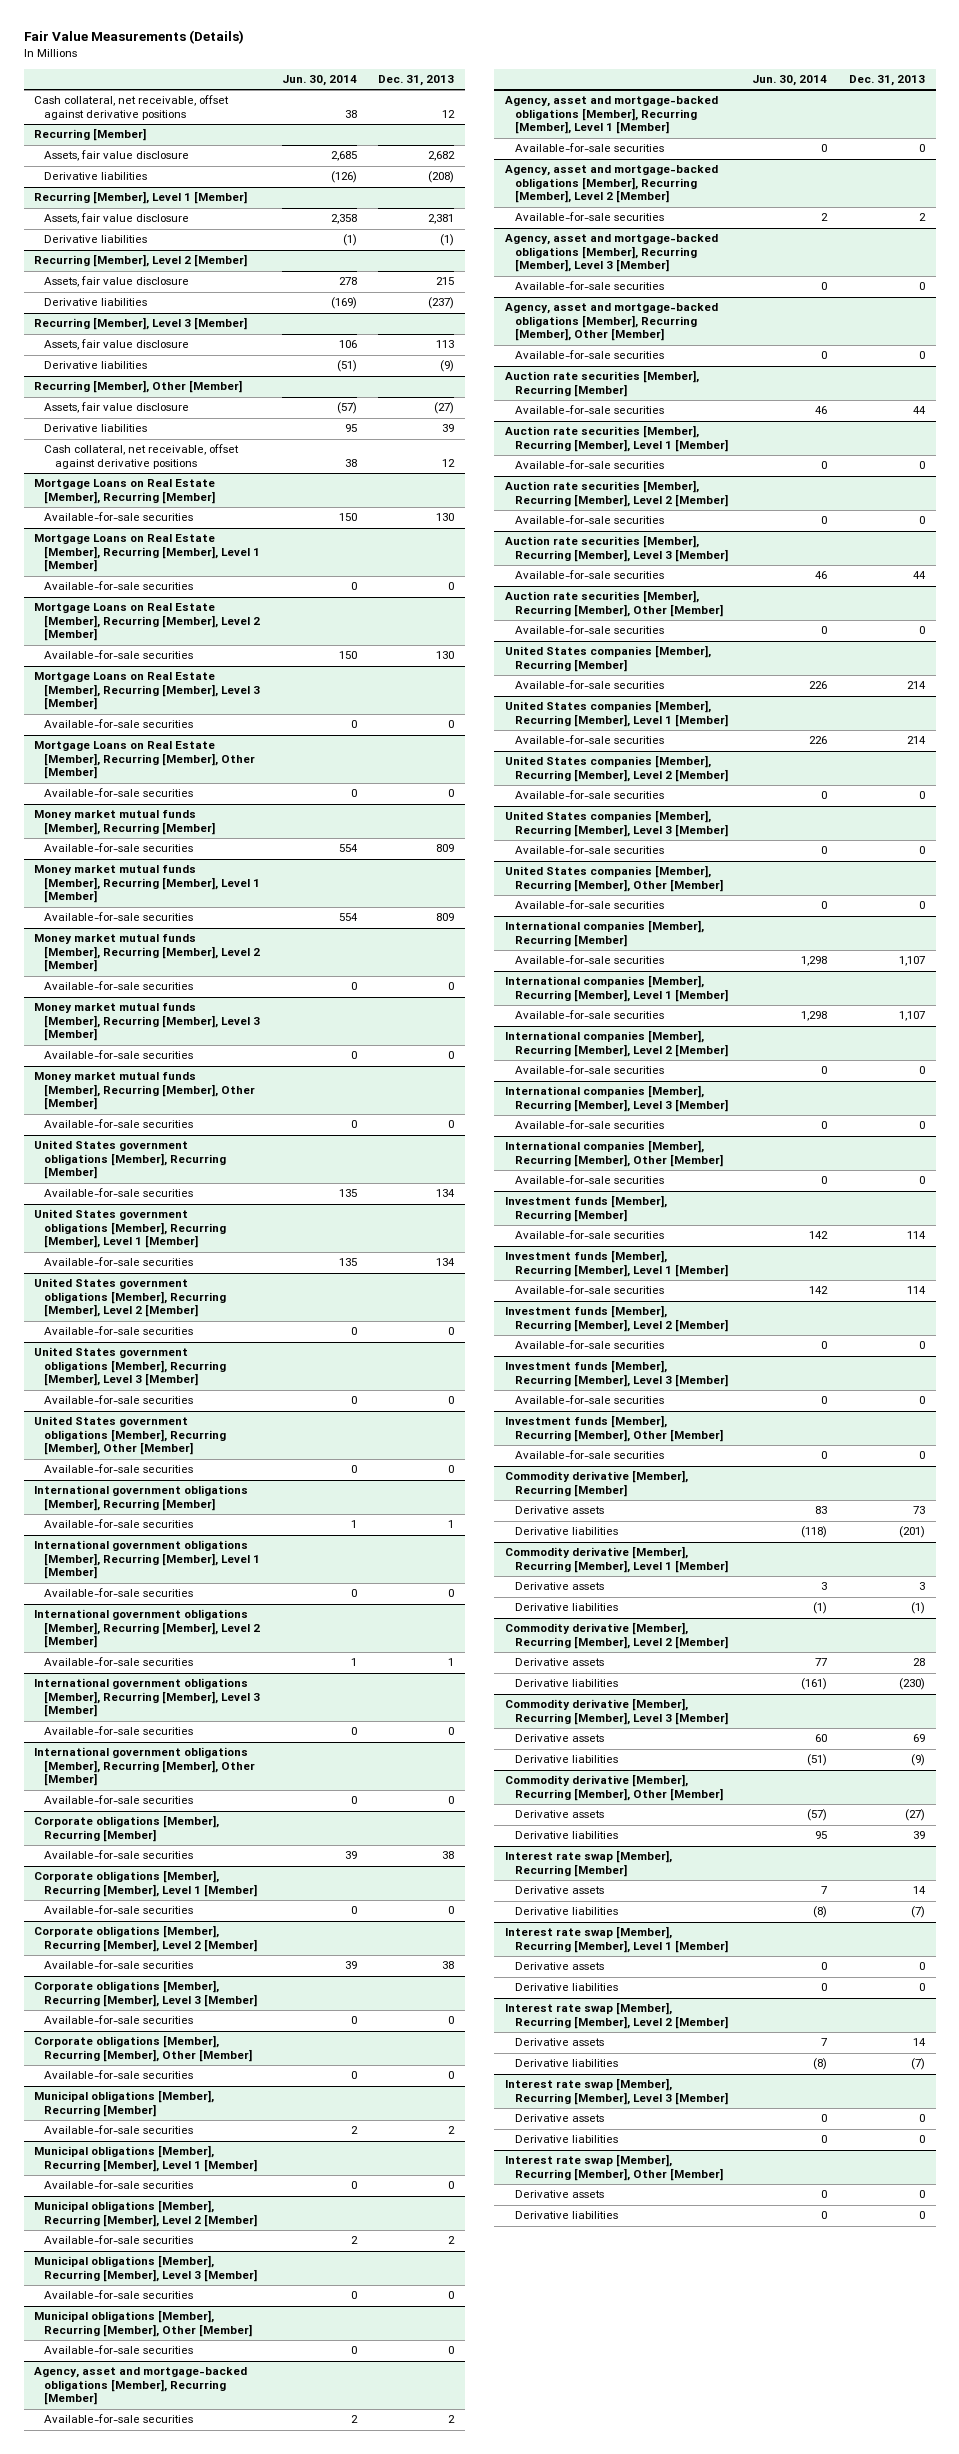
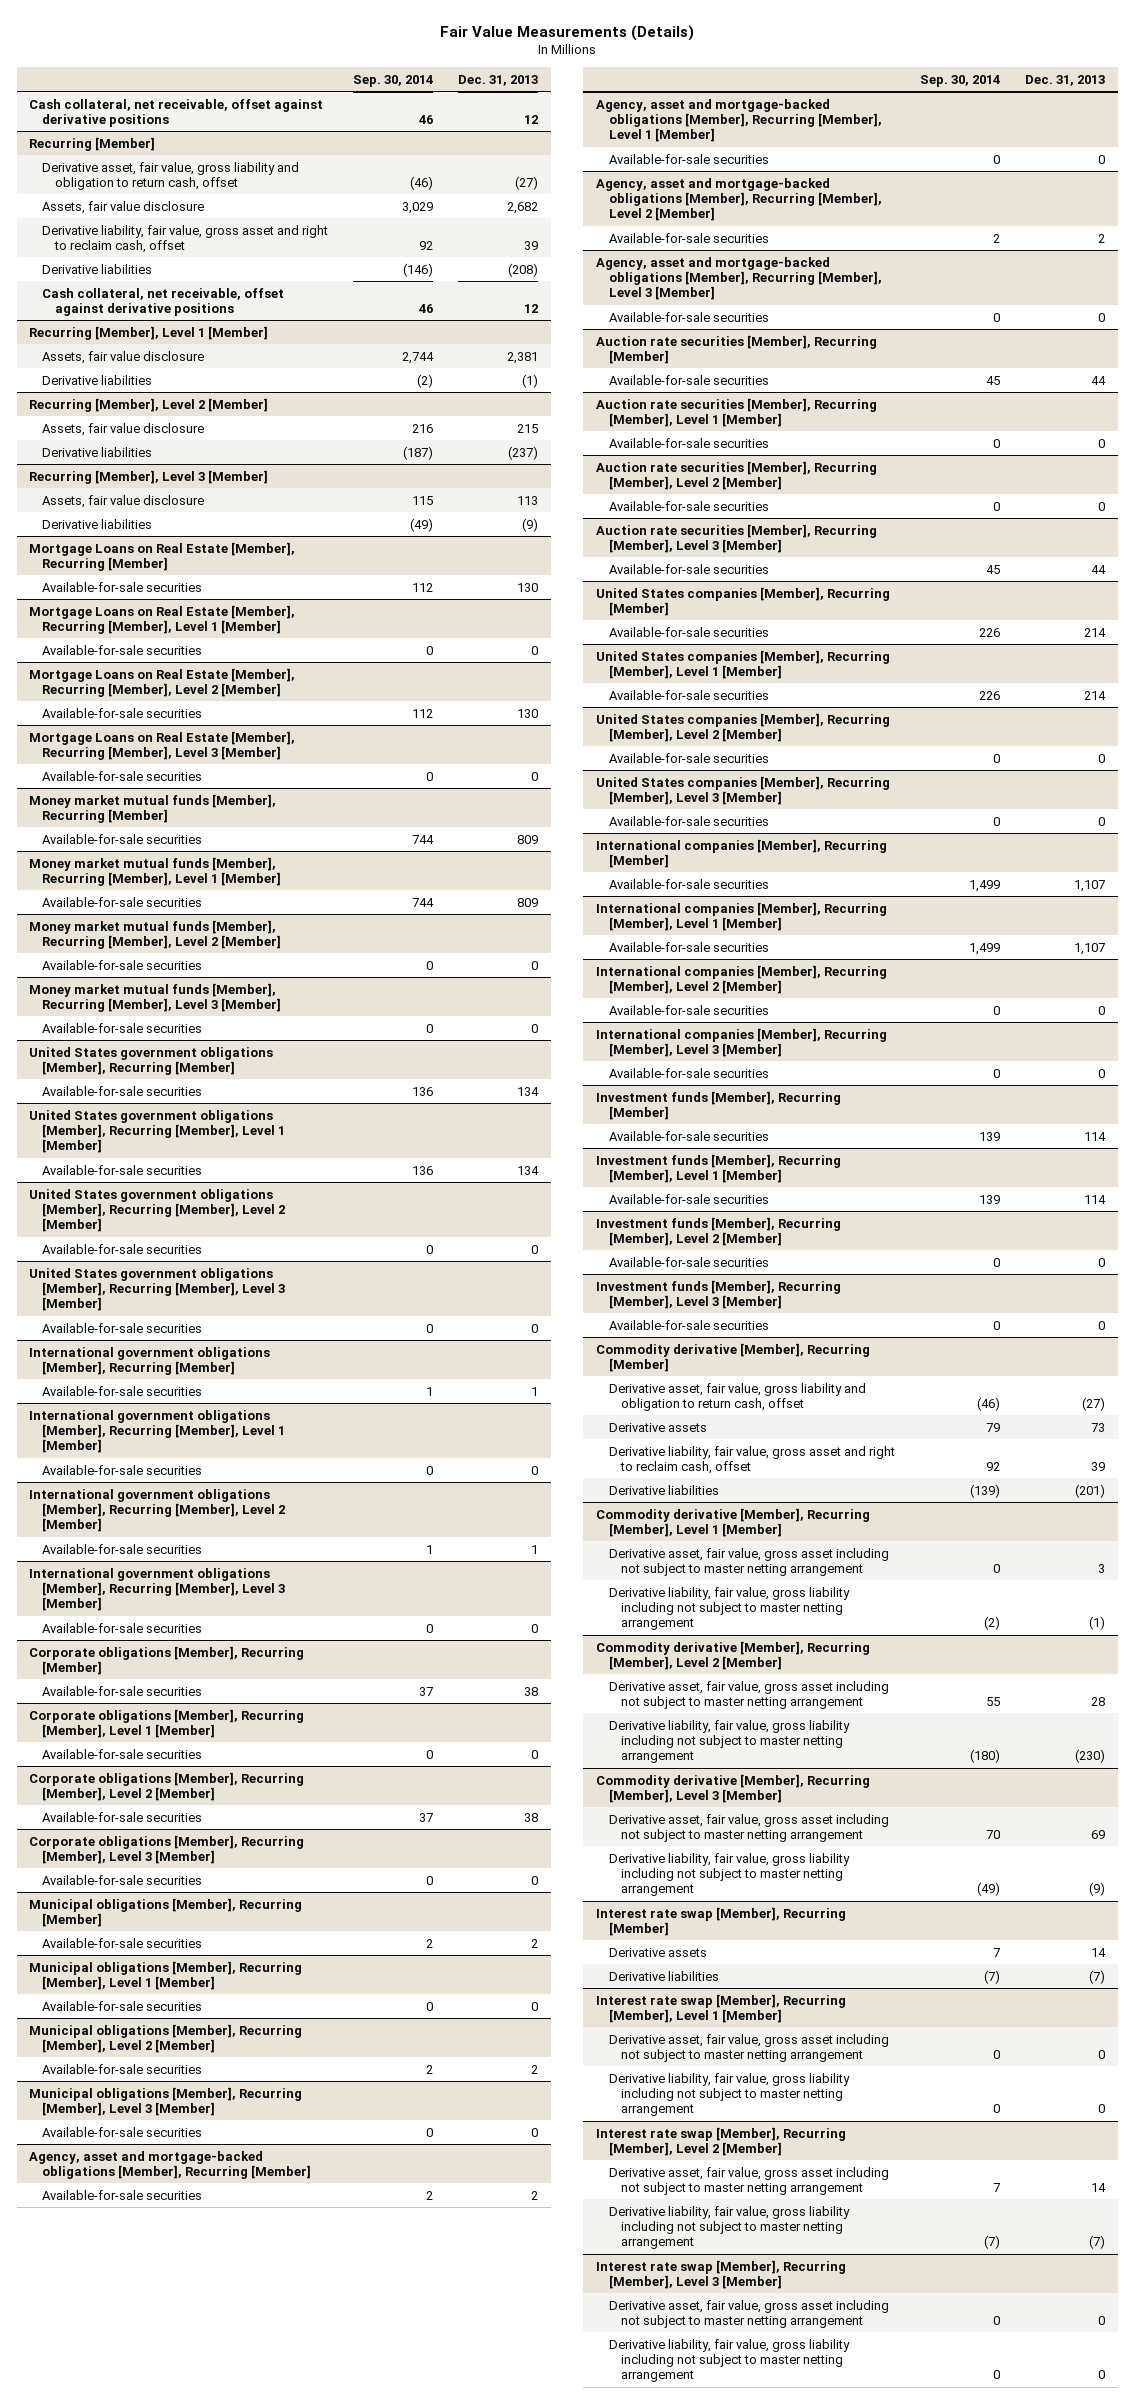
[281,75,357,87] Jun. 30, 2014 -> none
none -> [353,74,434,87] Sep. 30, 2014
none -> [42,161,300,191] Derivative asset, fair value, gross liability and obligation to return cash, offset
none -> [42,224,329,254] Derivative liability, fair value, gross asset and right to reclaim cash, offset
none -> [42,287,285,317] Cash collateral, net receivable, offset against derivative positions
[34,380,243,394] Recurring [Member], Other [Member] -> none
[44,402,190,414] Assets, fair value disclosure -> none
[44,424,148,433] Derivative liabilities -> none
[44,444,240,469] Cash collateral, net receivable, offset against derivative positions -> none
[34,741,256,780] Mortgage Loans on Real Estate [Member], Recurring [Member], Other [Member] -> none
[44,788,194,798] Available-for-sale securities -> none
[34,1072,256,1111] Money market mutual funds [Member], Recurring [Member], Other [Member] -> none
[44,1119,194,1129] Available-for-sale securities -> none
[34,1416,227,1456] United States government obligations [Member], Recurring [Member], Other [Member] -> none
[44,1464,194,1474] Available-for-sale securities -> none
[34,1747,256,1787] International government obligations [Member], Recurring [Member], Other [Member] -> none
[44,1795,194,1805] Available-for-sale securities -> none
[34,2035,253,2062] Corporate obligations [Member], Recurring [Member], Other [Member] -> none
[44,2070,194,2080] Available-for-sale securities -> none
[34,2310,253,2337] Municipal obligations [Member], Recurring [Member], Other [Member] -> none
[44,2345,194,2355] Available-for-sale securities -> none
[504,303,718,342] Agency, asset and mortgage-backed obligations [Member], Recurring [Member], Other [Member] -> none
[514,350,664,360] Available-for-sale securities -> none
[504,590,723,617] Auction rate securities [Member], Recurring [Member], Other [Member] -> none
[514,625,664,635] Available-for-sale securities -> none
[504,865,723,892] United States companies [Member], Recurring [Member], Other [Member] -> none
[514,900,664,910] Available-for-sale securities -> none
[504,1140,723,1167] International companies [Member], Recurring [Member], Other [Member] -> none
[514,1175,664,1185] Available-for-sale securities -> none
[504,1415,723,1442] Investment funds [Member], Recurring [Member], Other [Member] -> none
[514,1450,664,1460] Available-for-sale securities -> none
none -> [608,1382,866,1412] Derivative asset, fair value, gross liability and obligation to return cash, offset
none -> [608,1445,895,1475] Derivative liability, fair value, gross asset and right to reclaim cash, offset
[514,1582,604,1591] Derivative assets -> none
[514,1603,618,1612] Derivative liabilities -> none
none -> [608,1547,889,1577] Derivative asset, fair value, gross asset including not subject to master netting arrangement
none -> [608,1586,850,1631] Derivative liability, fair value, gross liability including not subject to master netting arrangement
[514,1658,604,1667] Derivative assets -> none
[514,1679,618,1688] Derivative liabilities -> none
none -> [608,1680,889,1710] Derivative asset, fair value, gross asset including not subject to master netting arrangement
none -> [608,1719,850,1764] Derivative liability, fair value, gross liability including not subject to master netting arrangement
[514,1734,604,1743] Derivative assets -> none
[514,1755,618,1764] Derivative liabilities -> none
[504,1774,723,1801] Commodity derivative [Member], Recurring [Member], Other [Member] -> none
[514,1810,604,1819] Derivative assets -> none
[514,1831,618,1840] Derivative liabilities -> none
none -> [608,1813,889,1843] Derivative asset, fair value, gross asset including not subject to master netting arrangement
none -> [608,1852,850,1897] Derivative liability, fair value, gross liability including not subject to master netting arrangement
[514,1962,604,1971] Derivative assets -> none
[514,1983,618,1992] Derivative liabilities -> none
none -> [608,2033,889,2063] Derivative asset, fair value, gross asset including not subject to master netting arrangement
none -> [608,2072,850,2117] Derivative liability, fair value, gross liability including not subject to master netting arrangement
[514,2038,604,2047] Derivative assets -> none
[514,2059,618,2068] Derivative liabilities -> none
none -> [608,2166,889,2196] Derivative asset, fair value, gross asset including not subject to master netting arrangement
none -> [608,2205,850,2250] Derivative liability, fair value, gross liability including not subject to master netting arrangement
[514,2114,604,2123] Derivative assets -> none
[514,2135,618,2144] Derivative liabilities -> none
[504,2154,723,2181] Interest rate swap [Member], Recurring [Member], Other [Member] -> none
[514,2190,604,2199] Derivative assets -> none
[514,2211,618,2220] Derivative liabilities -> none
none -> [608,2299,889,2329] Derivative asset, fair value, gross asset including not subject to master netting arrangement
none -> [608,2338,850,2383] Derivative liability, fair value, gross liability including not subject to master netting arrangement

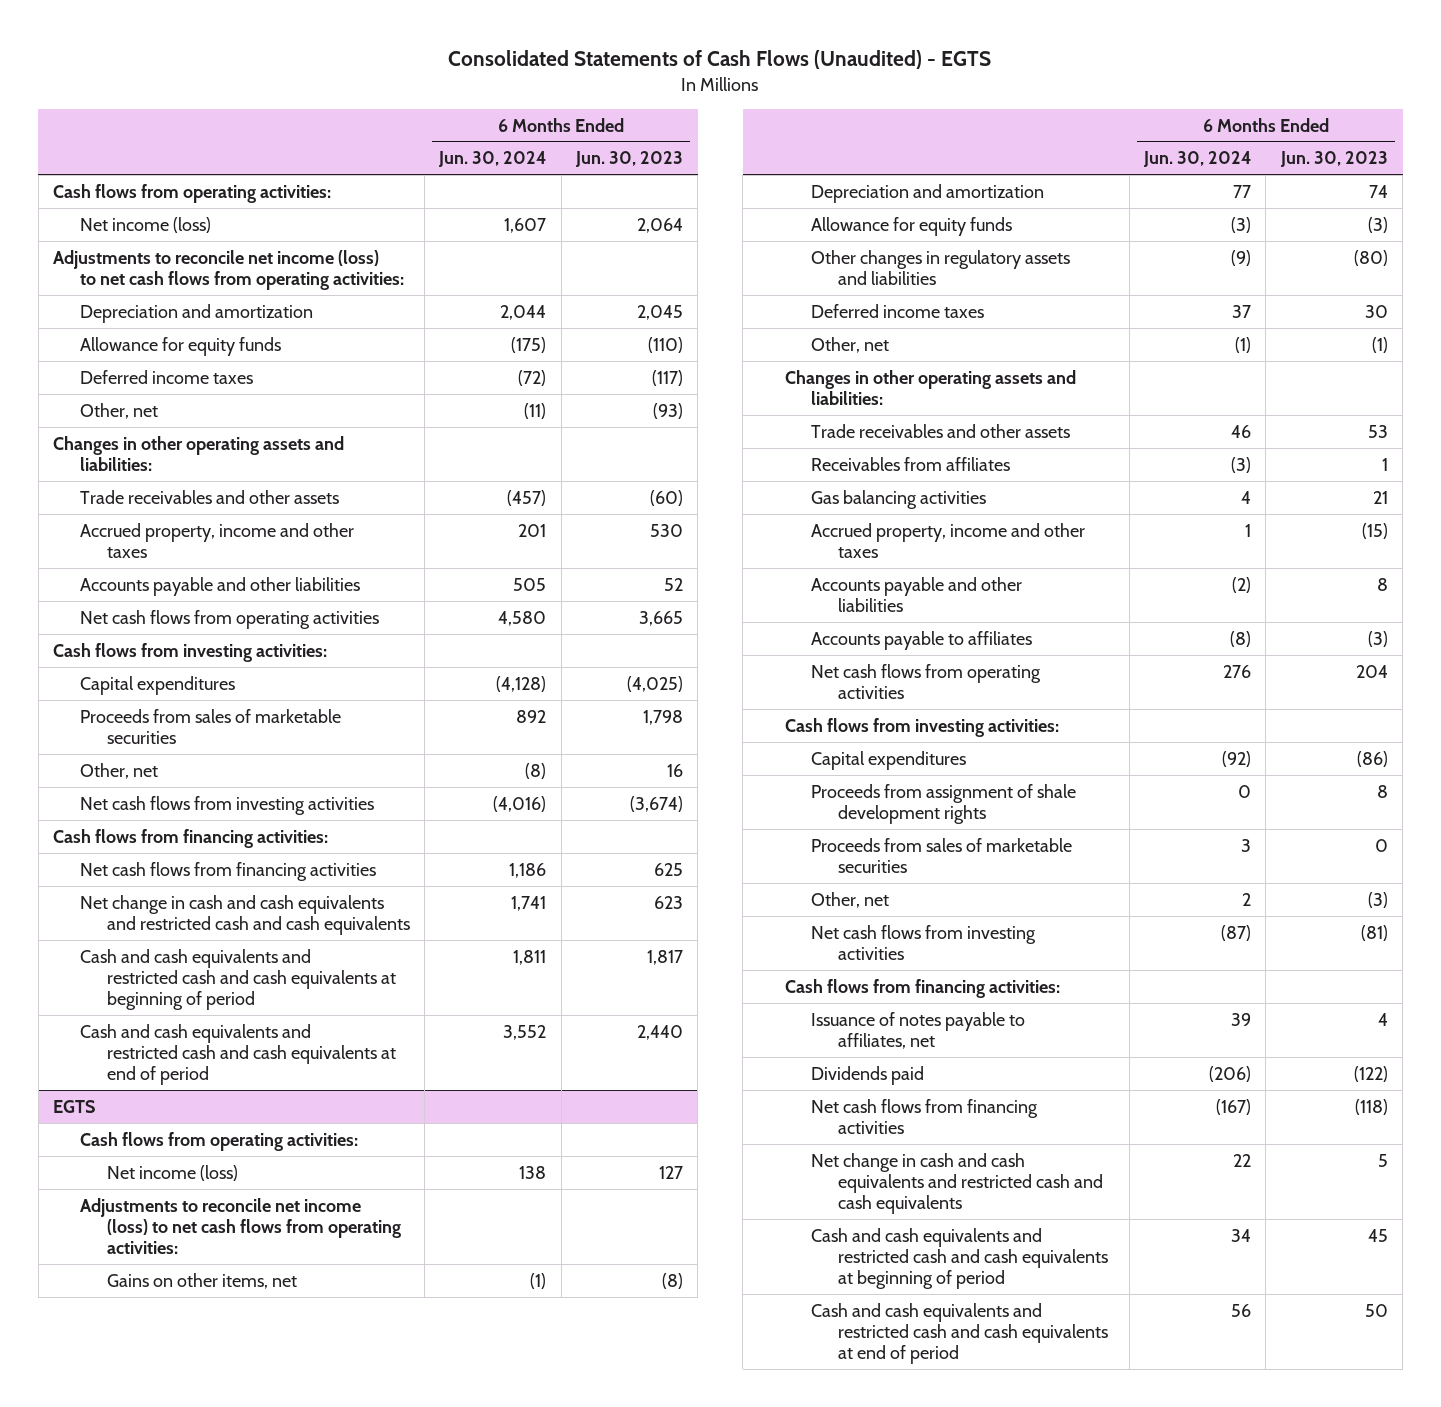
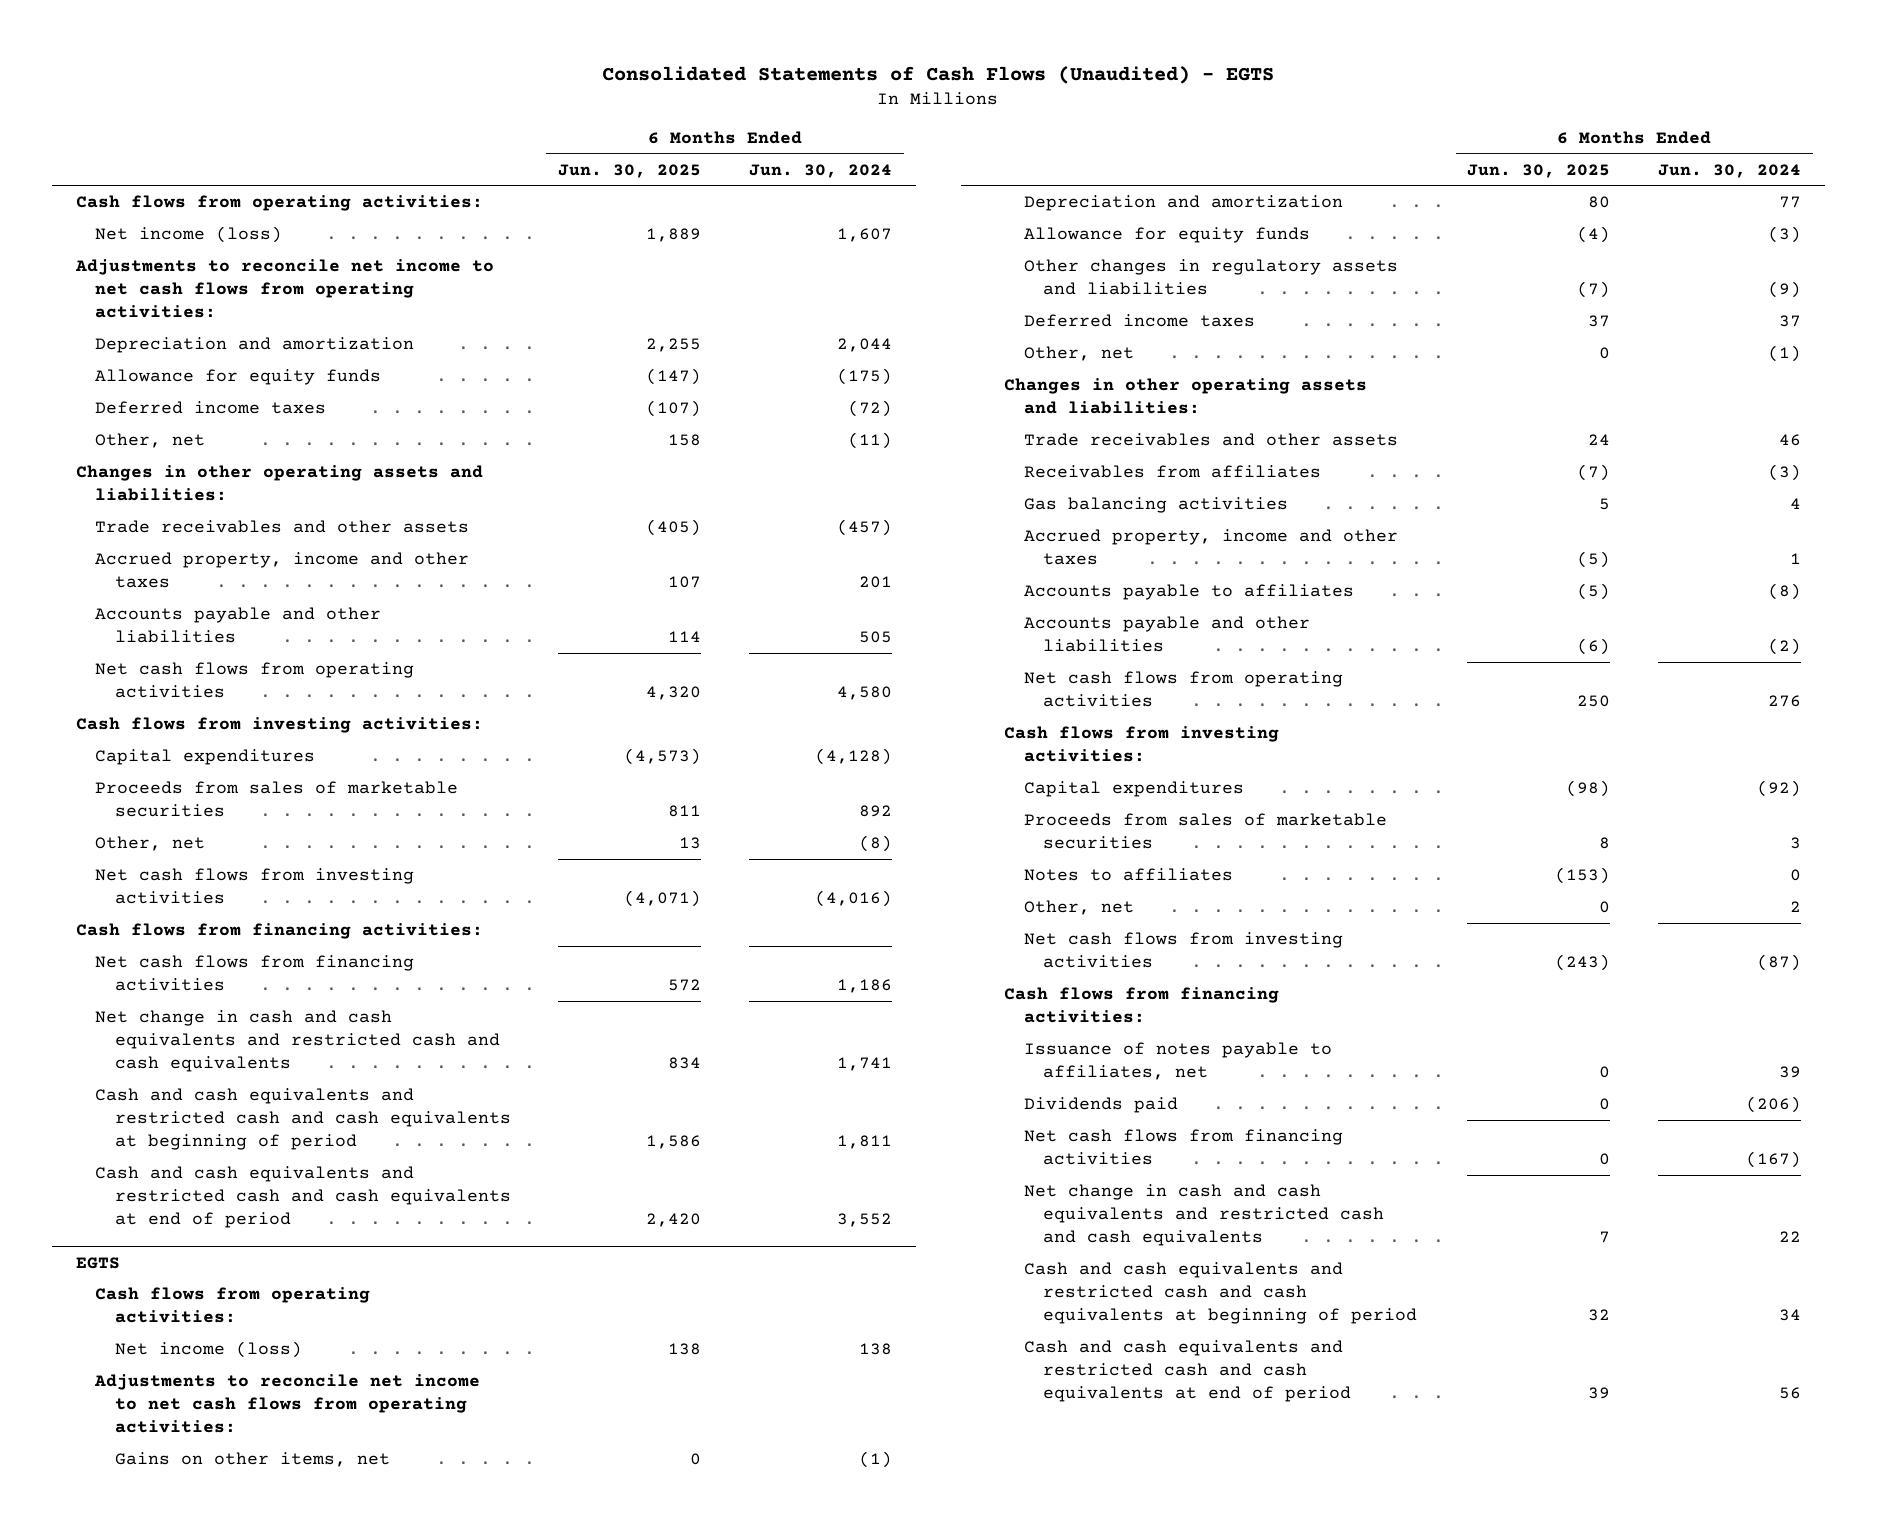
[574,151,683,168] Jun. 30, 2023 -> none
none -> [558,163,702,178] Jun. 30, 2025
[52,249,404,290] Adjustments to reconcile net income (loss) to net cash flows from operating activities: -> [74,259,494,318] Adjustments to reconcile net income to net cash flows from operating activities:
[79,1197,401,1255] Adjustments to reconcile net income (loss) to net cash flows from operating activities: -> [94,1374,481,1433] Adjustments to reconcile net income to net cash flows from operating activities:
[811,576,1023,612] Accounts payable and other liabilities -> [1023,616,1310,653] Accounts payable and other liabilities
[811,783,1077,824] Proceeds from assignment of shale development rights -> none
none -> [1023,868,1233,882] Notes to affiliates

